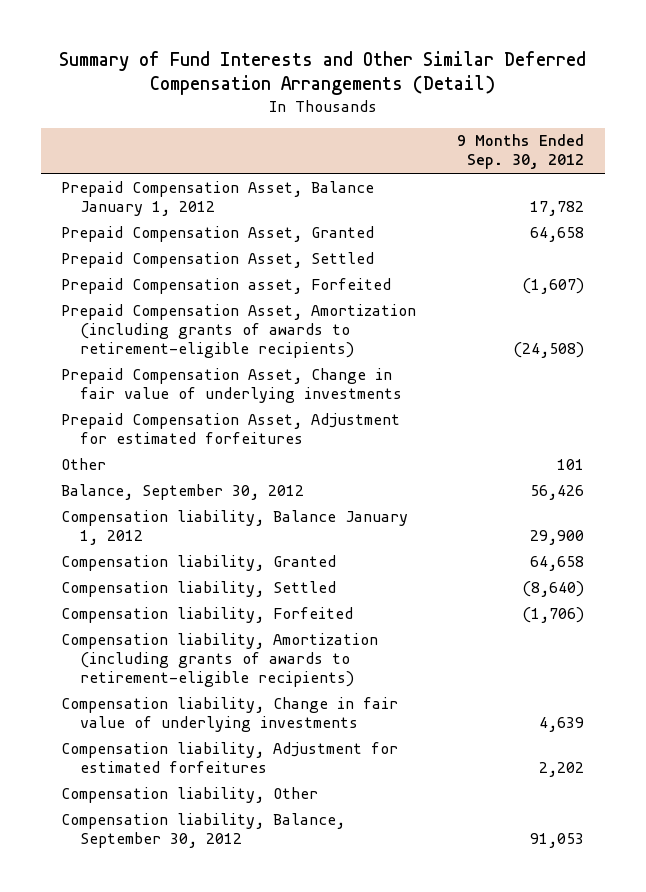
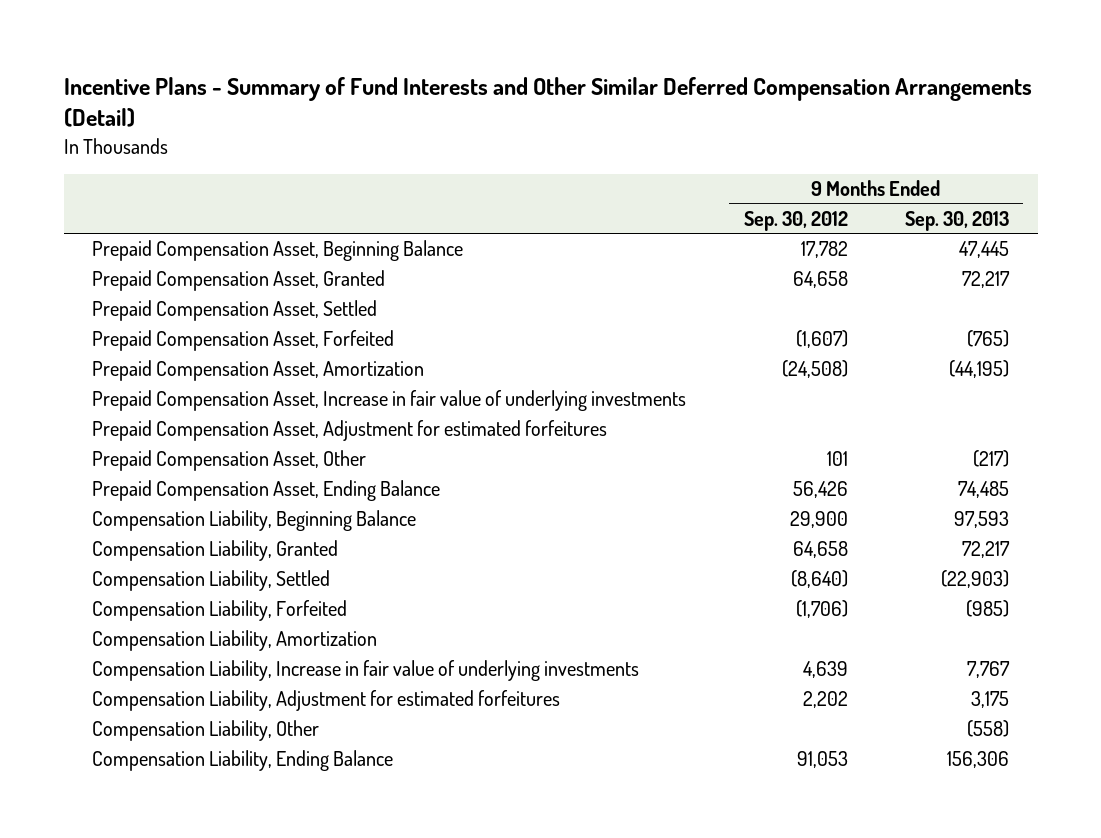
[58,50,586,96] Summary of Fund Interests and Other Similar Deferred Compensation Arrangements (Detail) -> [63,76,1032,128] Incentive Plans - Summary of Fund Interests and Other Similar Deferred Compensation Arrangements (Detail)
none -> [904,210,1009,231] Sep. 30, 2013
[61,180,375,216] Prepaid Compensation Asset, Balance January 1, 2012 -> [92,240,464,262] Prepaid Compensation Asset, Beginning Balance
[61,277,392,294] Prepaid Compensation asset, Forfeited -> [92,330,395,352] Prepaid Compensation Asset, Forfeited
[61,303,417,358] Prepaid Compensation Asset, Amortization (including grants of awards to retirement-eligible recipients) -> [92,360,425,382] Prepaid Compensation Asset, Amortization
[61,367,402,403] Prepaid Compensation Asset, Change in fair value of underlying investments -> [92,390,687,412] Prepaid Compensation Asset, Increase in fair value of underlying investments
[61,632,379,687] Compensation liability, Amortization (including grants of awards to retirement-eligible recipients) -> none
[61,457,107,470] Other -> [92,450,367,472] Prepaid Compensation Asset, Other
[61,483,305,500] Balance, September 30, 2012 -> [92,480,441,502] Prepaid Compensation Asset, Ending Balance
[61,509,409,545] Compensation liability, Balance January 1, 2012 -> [92,510,417,532] Compensation Liability, Beginning Balance
[61,554,337,571] Compensation liability, Granted -> [92,540,339,562] Compensation Liability, Granted
[61,580,337,597] Compensation liability, Settled -> [92,570,331,592] Compensation Liability, Settled
[61,606,354,623] Compensation liability, Forfeited -> [92,600,348,622] Compensation Liability, Forfeited
none -> [92,630,378,652] Compensation Liability, Amortization
[61,696,399,732] Compensation liability, Change in fair value of underlying investments -> [92,660,640,682] Compensation Liability, Increase in fair value of underlying investments
[61,741,399,773] Compensation liability, Adjustment for estimated forfeitures -> [92,690,561,712] Compensation Liability, Adjustment for estimated forfeitures
[61,786,319,803] Compensation liability, Other -> [92,720,320,742] Compensation Liability, Other
[61,812,346,848] Compensation liability, Balance, September 30, 2012 -> [92,750,394,772] Compensation Liability, Ending Balance

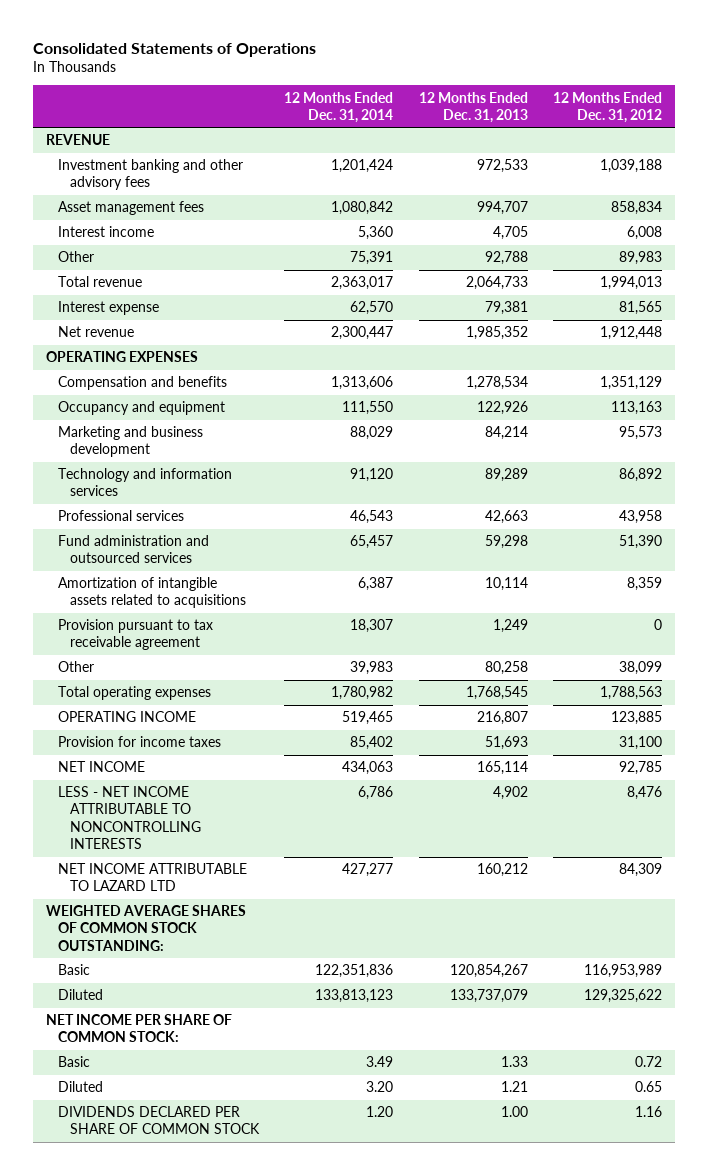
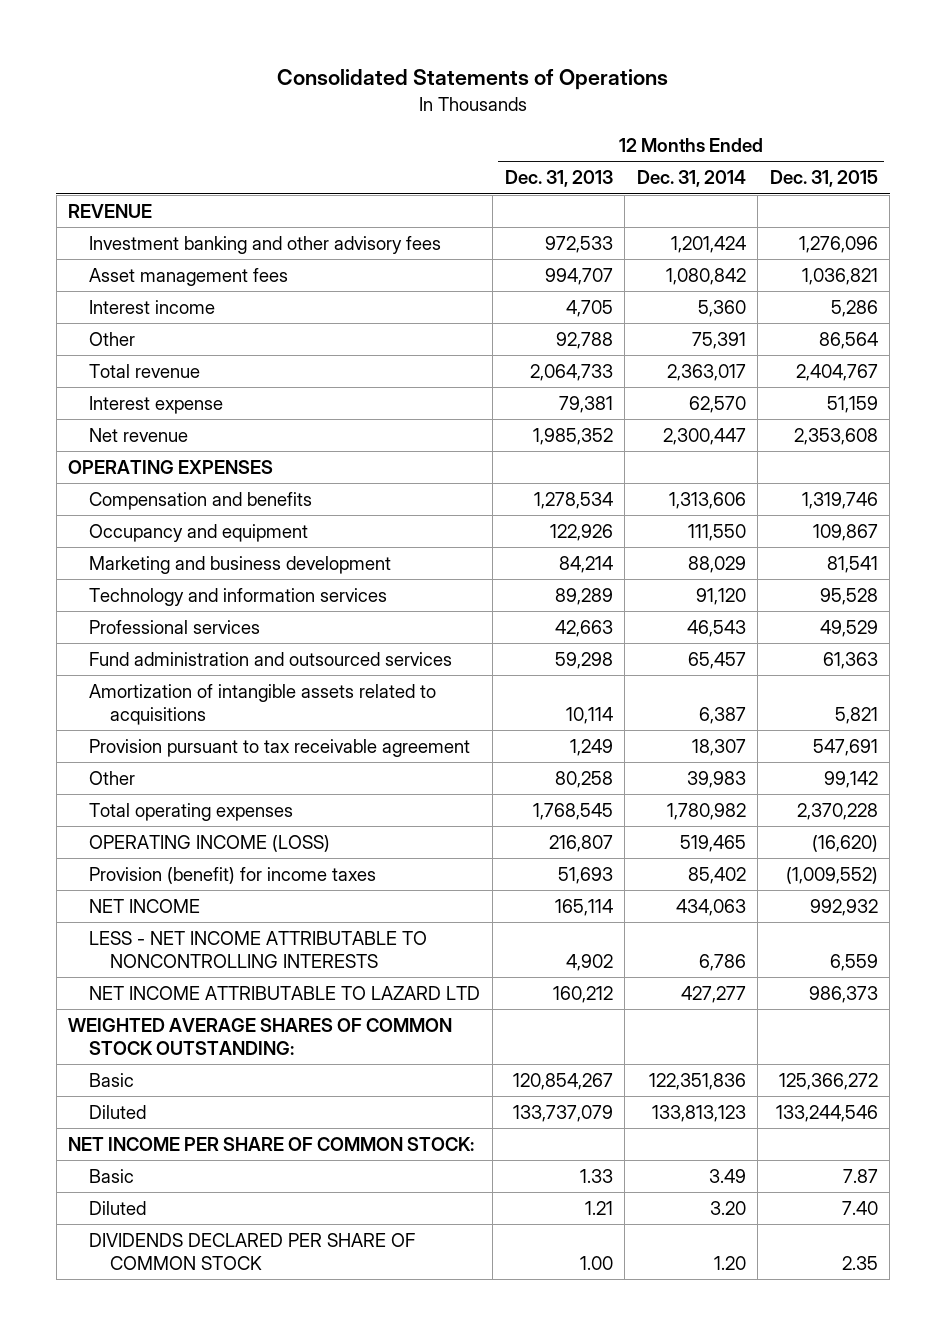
[553,91,663,123] 12 Months Ended Dec. 31, 2012 -> none
none -> [769,170,878,188] Dec. 31, 2015
[57,711,196,723] OPERATING INCOME -> [89,834,331,852] OPERATING INCOME (LOSS)
[57,736,221,748] Provision for income taxes -> [89,866,377,884] Provision (benefit) for income taxes

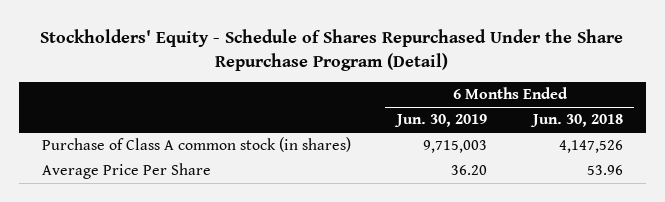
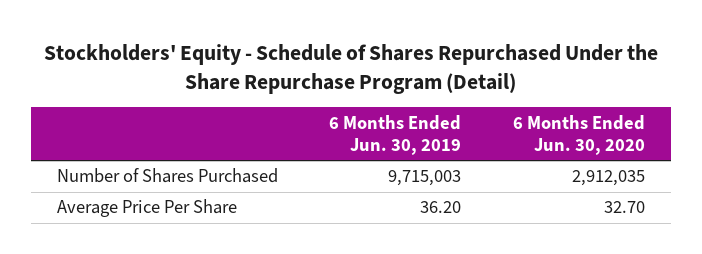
[529,114,623,128] Jun. 30, 2018 -> none
none -> [513,114,646,156] 6 Months Ended Jun. 30, 2020
[41,137,351,153] Purchase of Class A common stock (in shares) -> [56,168,278,184] Number of Shares Purchased

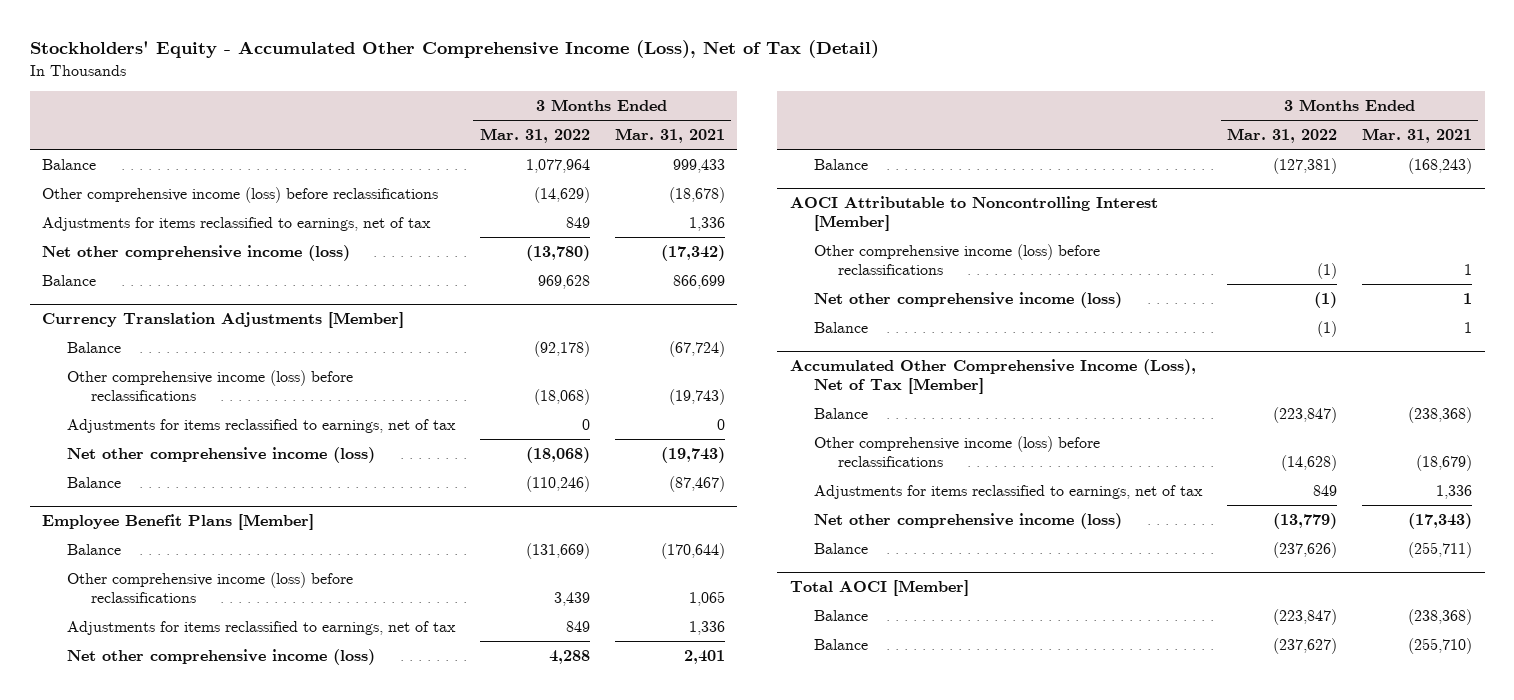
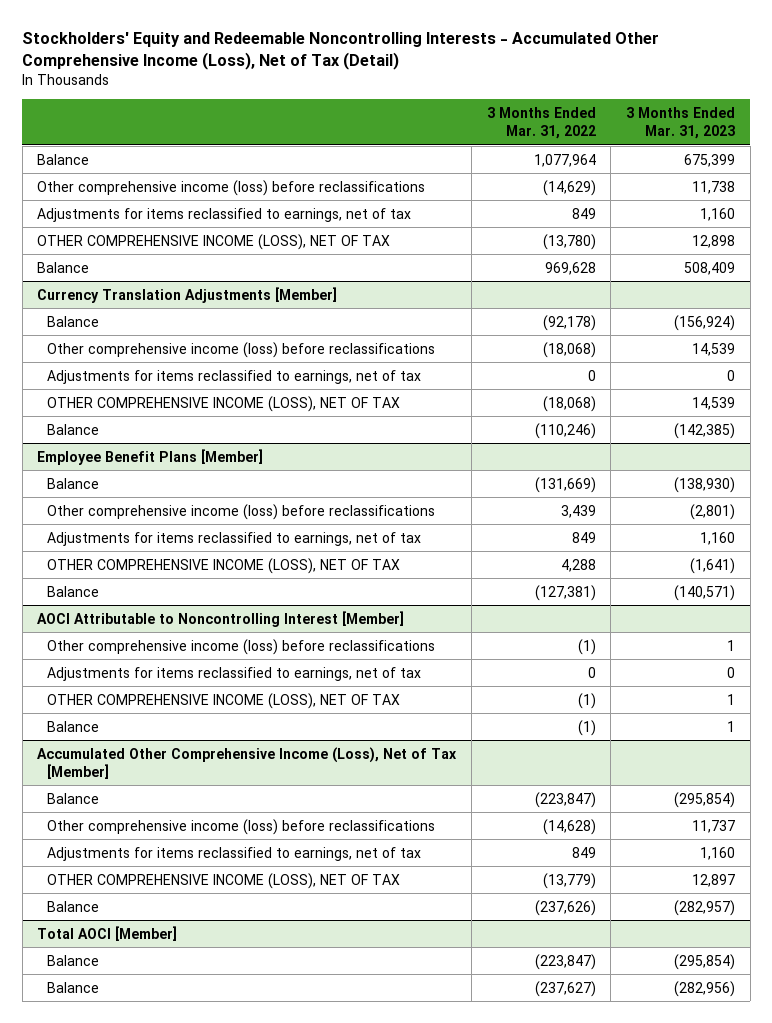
[29,40,879,59] Stockholders' Equity - Accumulated Other Comprehensive Income (Loss), Net of Tax (Detail) -> [22,31,660,70] Stockholders' Equity and Redeemable Noncontrolling Interests - Accumulated Other Comprehensive Income (Loss), Net of Tax (Detail)
[614,128,725,144] Mar. 31, 2021 -> none
none -> [626,106,736,139] 3 Months Ended Mar. 31, 2023
[42,244,351,261] Net other comprehensive income (loss) -> [37,233,391,250] OTHER COMPREHENSIVE INCOME (LOSS), NET OF TAX
[66,446,375,463] Net other comprehensive income (loss) -> [47,395,401,412] OTHER COMPREHENSIVE INCOME (LOSS), NET OF TAX
[66,648,375,665] Net other comprehensive income (loss) -> [47,557,401,574] OTHER COMPREHENSIVE INCOME (LOSS), NET OF TAX
none -> [47,666,422,681] Adjustments for items reclassified to earnings, net of tax
[813,291,1122,308] Net other comprehensive income (loss) -> [47,692,401,709] OTHER COMPREHENSIVE INCOME (LOSS), NET OF TAX
[813,512,1122,529] Net other comprehensive income (loss) -> [47,872,401,889] OTHER COMPREHENSIVE INCOME (LOSS), NET OF TAX

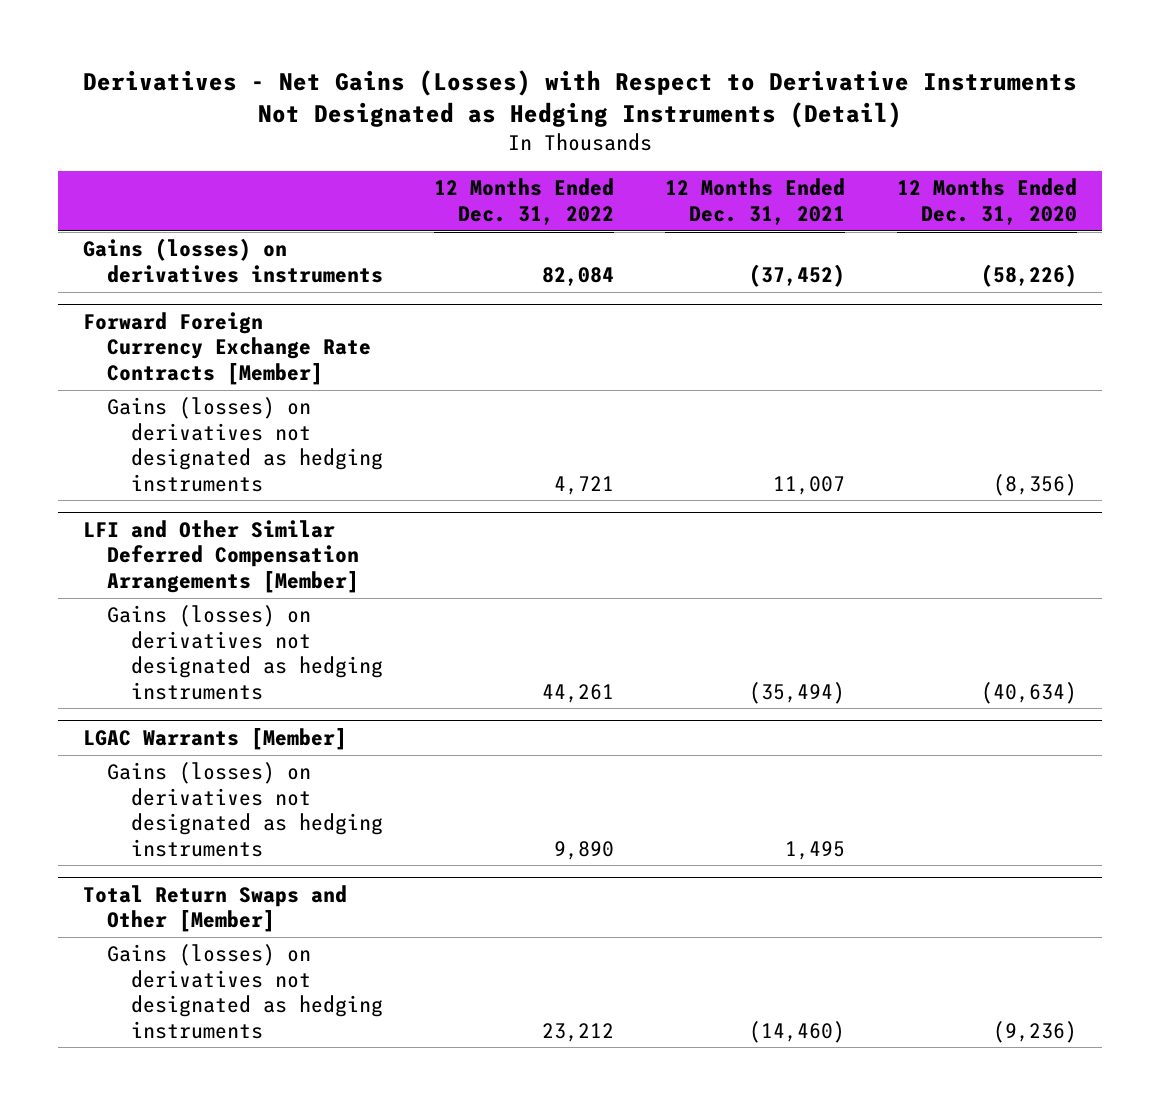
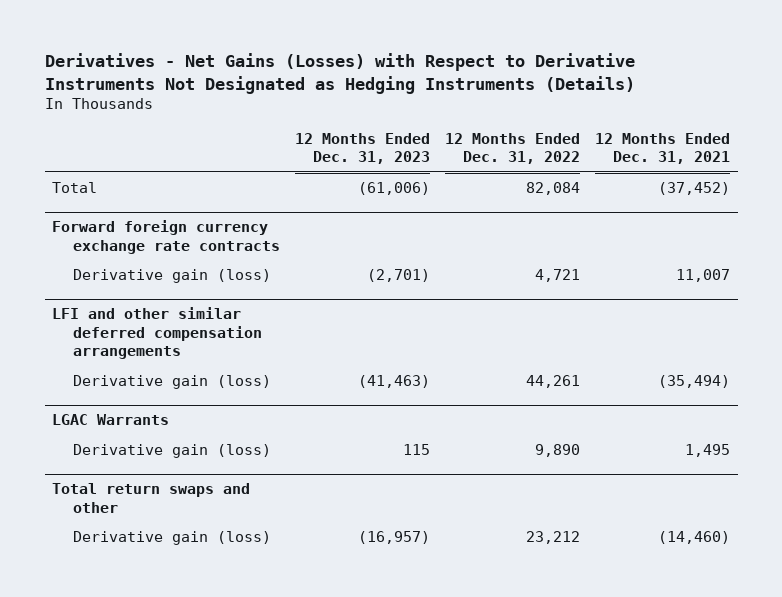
[82,69,1077,129] Derivatives - Net Gains (Losses) with Respect to Derivative Instruments Not Designated as Hedging Instruments (Detail) -> [44,53,635,94] Derivatives - Net Gains (Losses) with Respect to Derivative Instruments Not Designated as Hedging Instruments (Details)
[896,178,1077,225] 12 Months Ended Dec. 31, 2020 -> none
none -> [295,132,431,165] 12 Months Ended Dec. 31, 2023
[83,238,384,283] Gains (losses) on derivatives instruments -> [52,182,98,194] Total
[83,312,372,385] Forward Foreign Currency Exchange Rate Contracts [Member] -> [52,220,281,254] Forward foreign currency exchange rate contracts
[107,397,384,492] Gains (losses) on derivatives not designated as hedging instruments -> [73,269,272,284] Derivative gain (loss)
[83,520,360,593] LFI and Other Similar Deferred Compensation Arrangements [Member] -> [52,307,263,360] LFI and other similar deferred compensation arrangements
[107,605,384,700] Gains (losses) on derivatives not designated as hedging instruments -> [73,375,272,390] Derivative gain (loss)
[83,728,348,751] LGAC Warrants [Member] -> [52,414,170,426] LGAC Warrants
[107,762,384,857] Gains (losses) on derivatives not designated as hedging instruments -> [73,444,272,459] Derivative gain (loss)
[83,885,348,933] Total Return Swaps and Other [Member] -> [52,483,251,513] Total return swaps and other
[107,944,384,1039] Gains (losses) on derivatives not designated as hedging instruments -> [73,531,272,546] Derivative gain (loss)

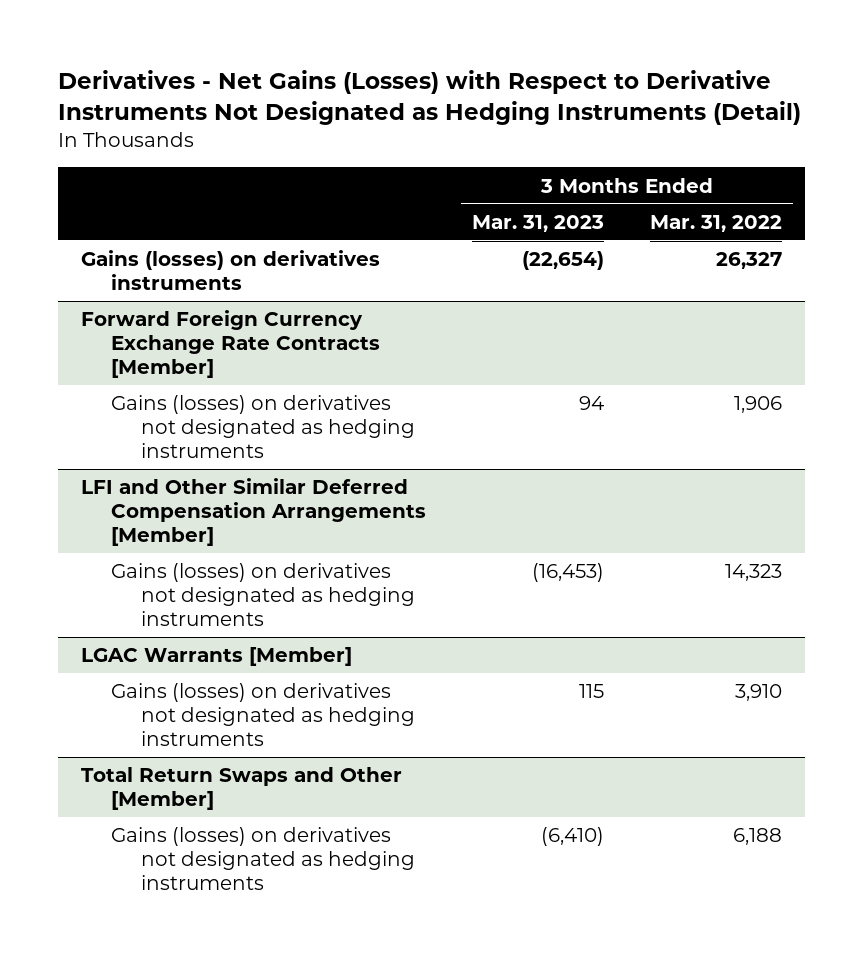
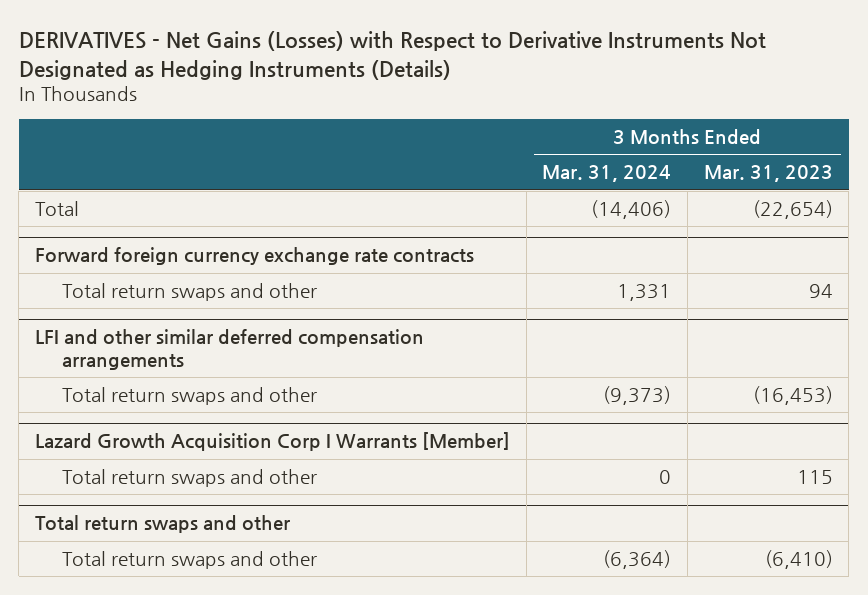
[58,70,802,126] Derivatives - Net Gains (Losses) with Respect to Derivative Instruments Not Designated as Hedging Instruments (Detail) -> [18,31,766,80] DERIVATIVES - Net Gains (Losses) with Respect to Derivative Instruments Not Designated as Hedging Instruments (Details)
[649,214,782,232] Mar. 31, 2022 -> none
none -> [542,165,672,183] Mar. 31, 2024
[81,250,381,290] Gains (losses) on derivatives instruments -> [34,201,79,217] Total
[81,310,381,378] Forward Foreign Currency Exchange Rate Contracts [Member] -> [34,247,474,266] Forward foreign currency exchange rate contracts
[111,395,416,458] Gains (losses) on derivatives not designated as hedging instruments -> [61,283,317,302] Total return swaps and other
[81,478,427,546] LFI and Other Similar Deferred Compensation Arrangements [Member] -> [34,329,424,370] LFI and other similar deferred compensation arrangements
[111,563,416,626] Gains (losses) on derivatives not designated as hedging instruments -> [61,387,317,406] Total return swaps and other
[81,647,353,667] LGAC Warrants [Member] -> [34,432,510,452] Lazard Growth Acquisition Corp I Warrants [Member]
[111,683,416,746] Gains (losses) on derivatives not designated as hedging instruments -> [61,469,317,488] Total return swaps and other
[81,767,403,810] Total Return Swaps and Other [Member] -> [34,515,290,534] Total return swaps and other
[111,827,416,890] Gains (losses) on derivatives not designated as hedging instruments -> [61,551,317,570] Total return swaps and other

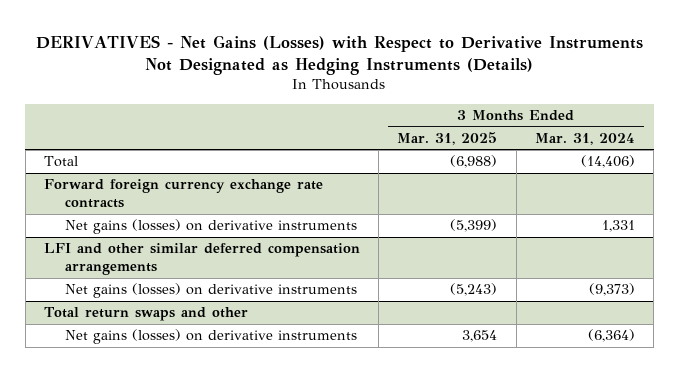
[703,165,833,183] Mar. 31, 2023 -> none
none -> [397,131,498,145] Mar. 31, 2025
[61,283,317,302] Total return swaps and other -> [65,219,358,235] Net gains (losses) on derivative instruments
[34,432,510,452] Lazard Growth Acquisition Corp I Warrants [Member] -> none
[61,469,317,488] Total return swaps and other -> none
[61,387,317,406] Total return swaps and other -> [65,283,358,299] Net gains (losses) on derivative instruments
[61,551,317,570] Total return swaps and other -> [65,329,358,345] Net gains (losses) on derivative instruments

